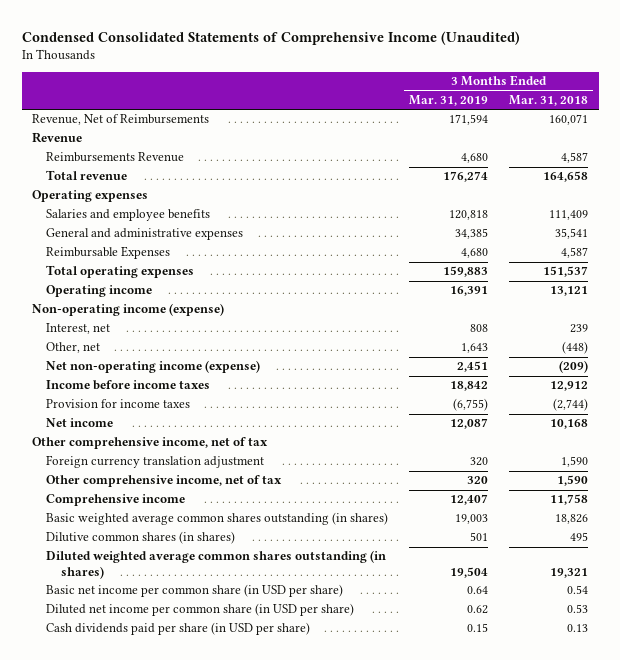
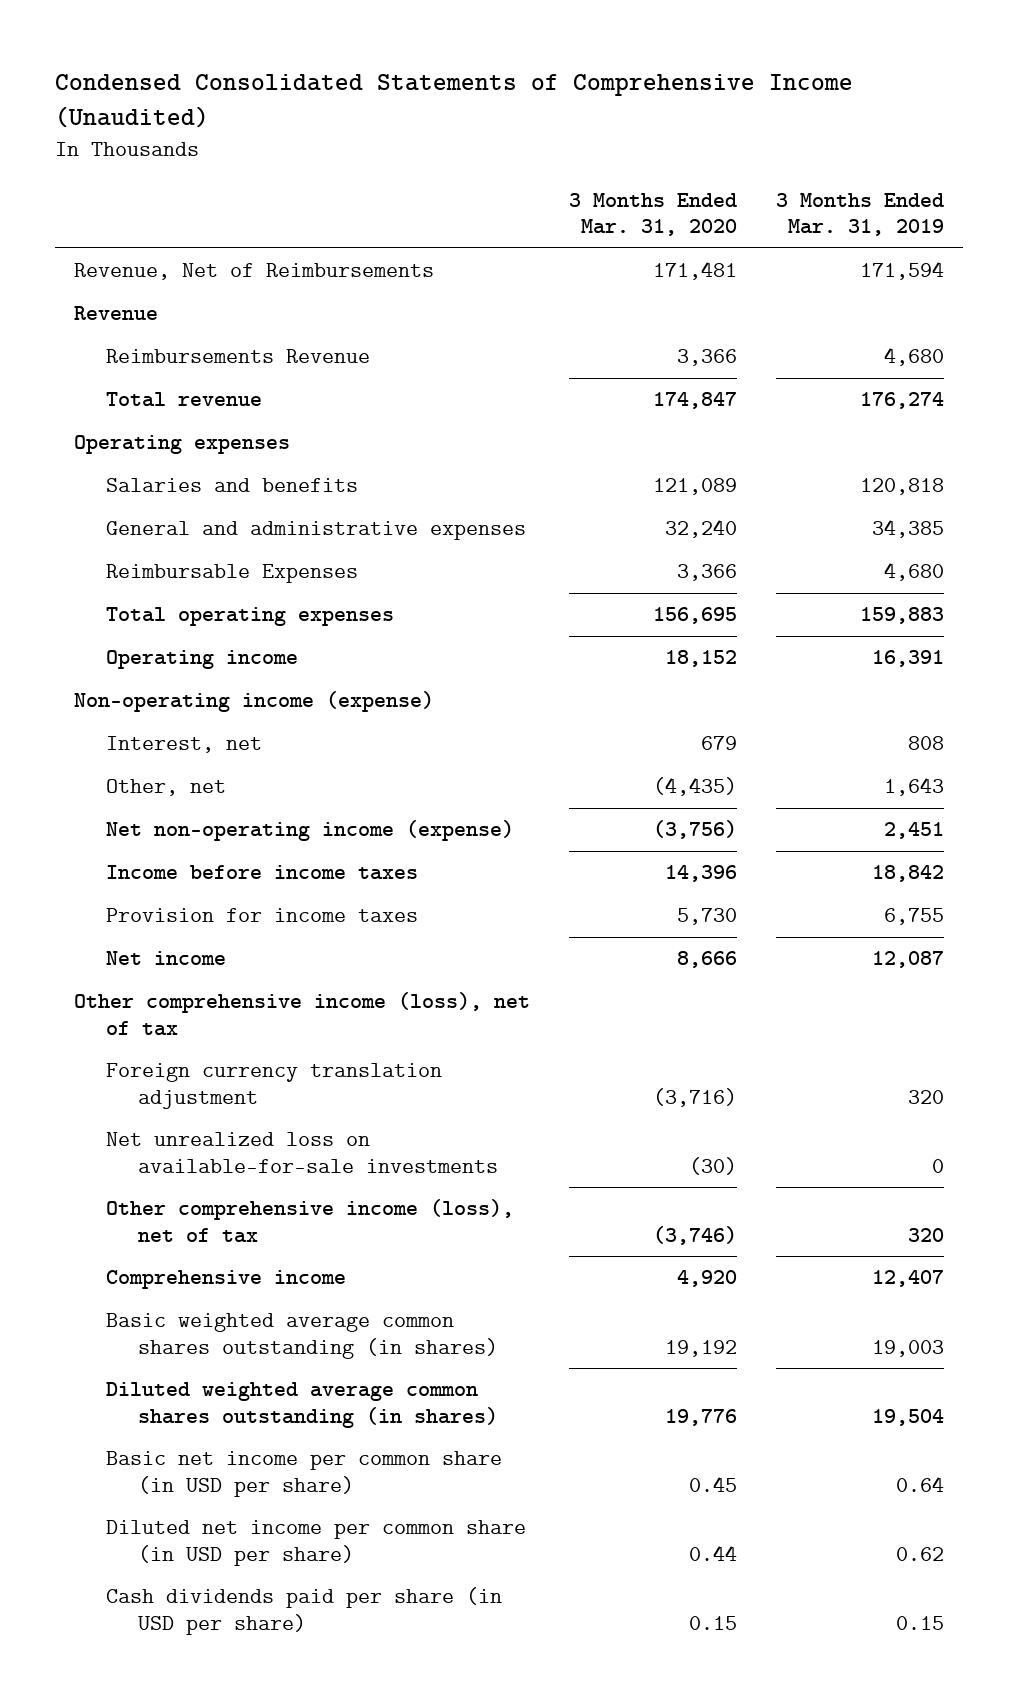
[509,94,589,106] Mar. 31, 2018 -> none
none -> [568,192,737,236] 3 Months Ended Mar. 31, 2020
[46,209,211,222] Salaries and employee benefits -> [105,478,358,493] Salaries and benefits
[453,398,489,412] (6,755) -> [883,908,944,926] 6,755
[32,437,269,450] Other comprehensive income, net of tax -> [73,992,530,1036] Other comprehensive income (loss), net of tax
none -> [105,1132,498,1173] Net unrealized loss on available-for-sale investments
[46,475,283,488] Other comprehensive income, net of tax -> [105,1199,514,1243] Other comprehensive income (loss), net of tax
[46,531,236,545] Dilutive common shares (in shares) -> none

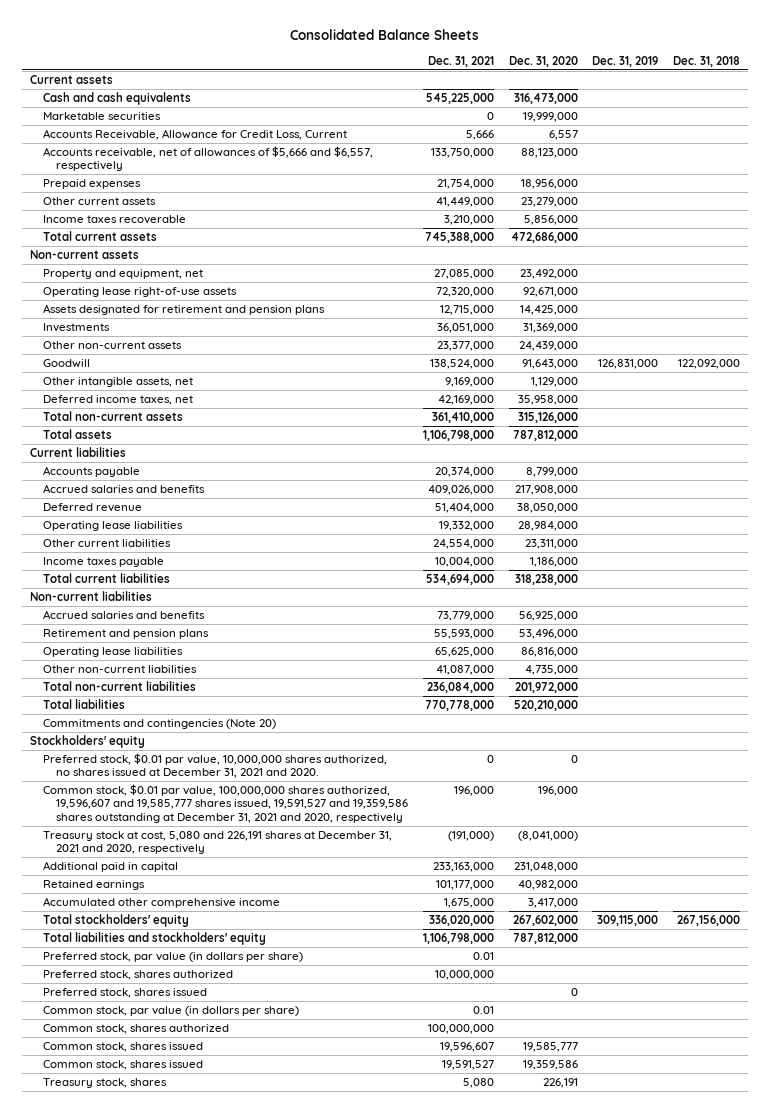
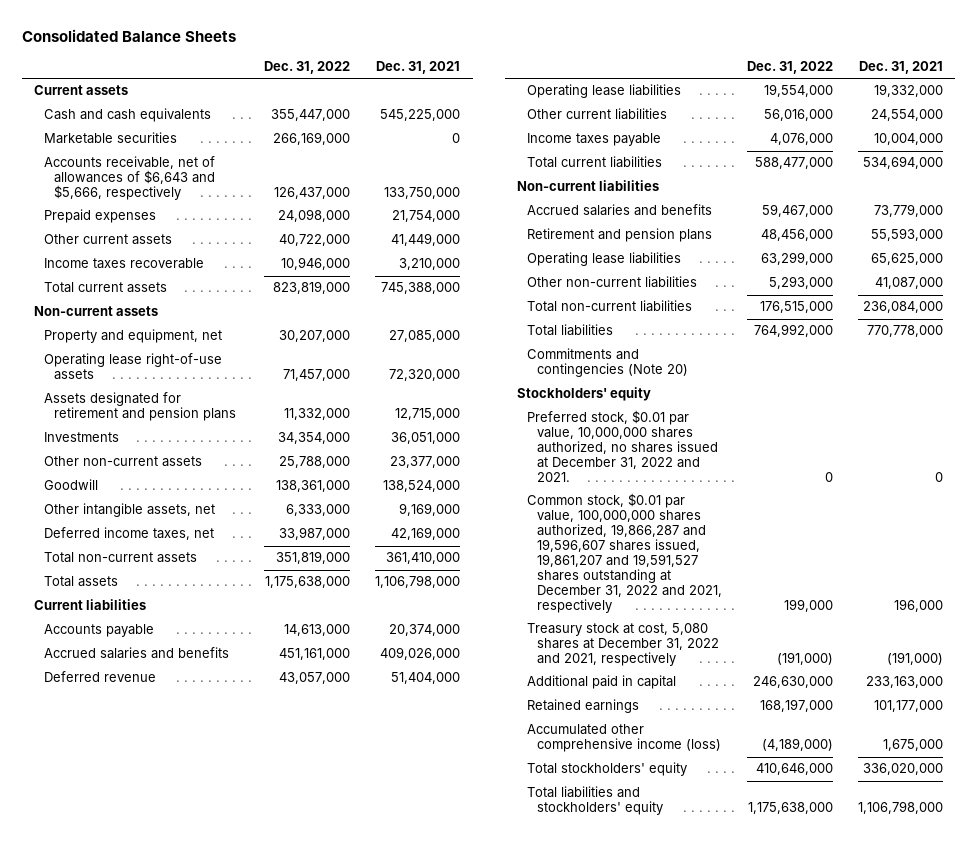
[508,55,578,67] Dec. 31, 2020 -> none
[592,55,659,67] Dec. 31, 2019 -> none
[673,55,741,67] Dec. 31, 2018 -> none
none -> [264,61,351,75] Dec. 31, 2022
[42,128,347,140] Accounts Receivable, Allowance for Credit Loss, Current -> none
[42,145,373,172] Accounts receivable, net of allowances of $5,666 and $6,557, respectively -> [44,156,216,201] Accounts receivable, net of allowances of $6,643 and $5,666, respectively
[42,752,387,779] Preferred stock, $0.01 par value, 10,000,000 shares authorized, no shares issued at December 31, 2021 and 2020. -> [527,410,719,483] Preferred stock, $0.01 par value, 10,000,000 shares authorized, no shares issued at December 31, 2022 and 2021.
[42,783,408,823] Common stock, $0.01 par value, 100,000,000 shares authorized, 19,596,607 and 19,585,777 shares issued, 19,591,527 and 19,359,586 shares outstanding at December 31, 2021 and 2020, respectively -> [527,493,723,613] Common stock, $0.01 par value, 100,000,000 shares authorized, 19,866,287 and 19,596,607 shares issued, 19,861,207 and 19,591,527 shares outstanding at December 31, 2022 and 2021, respectively
[42,830,392,855] Treasury stock at cost, 5,080 and 226,191 shares at December 31, 2021 and 2020, respectively -> [527,623,720,667] Treasury stock at cost, 5,080 shares at December 31, 2022 and 2021, respectively
[42,896,280,908] Accumulated other comprehensive income -> [527,724,722,753] Accumulated other comprehensive income (loss)
[42,951,303,962] Preferred stock, par value (in dollars per share) -> none
[42,969,233,980] Preferred stock, shares authorized -> none
[42,987,207,998] Preferred stock, shares issued -> none
[42,1005,299,1016] Common stock, par value (in dollars per share) -> none
[42,1023,229,1034] Common stock, shares authorized -> none
[42,1041,203,1052] Common stock, shares issued -> none
[42,1059,203,1070] Common stock, shares issued -> none
[42,1077,167,1088] Treasury stock, shares -> none

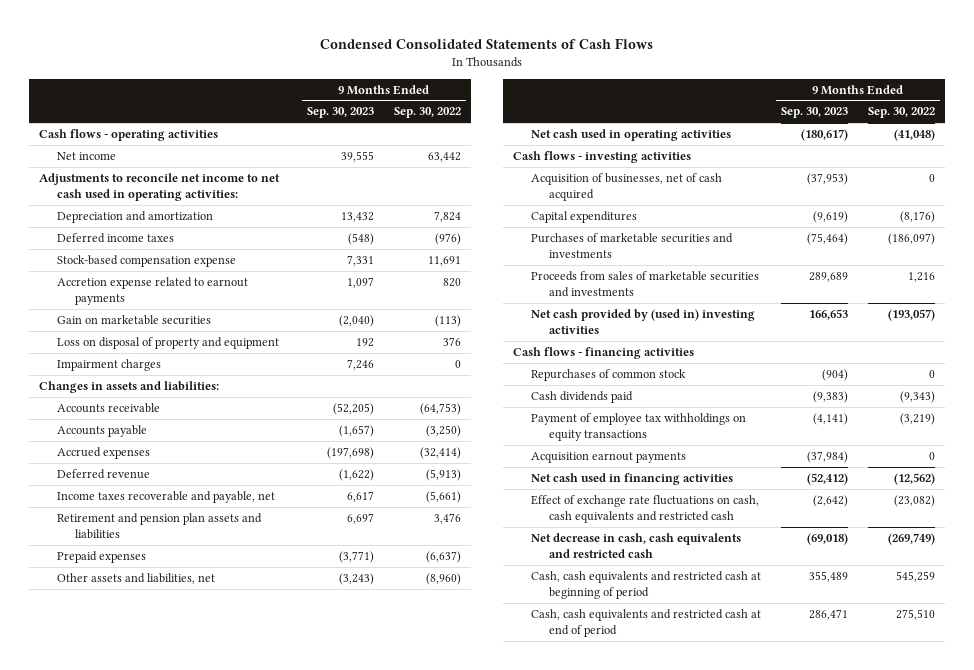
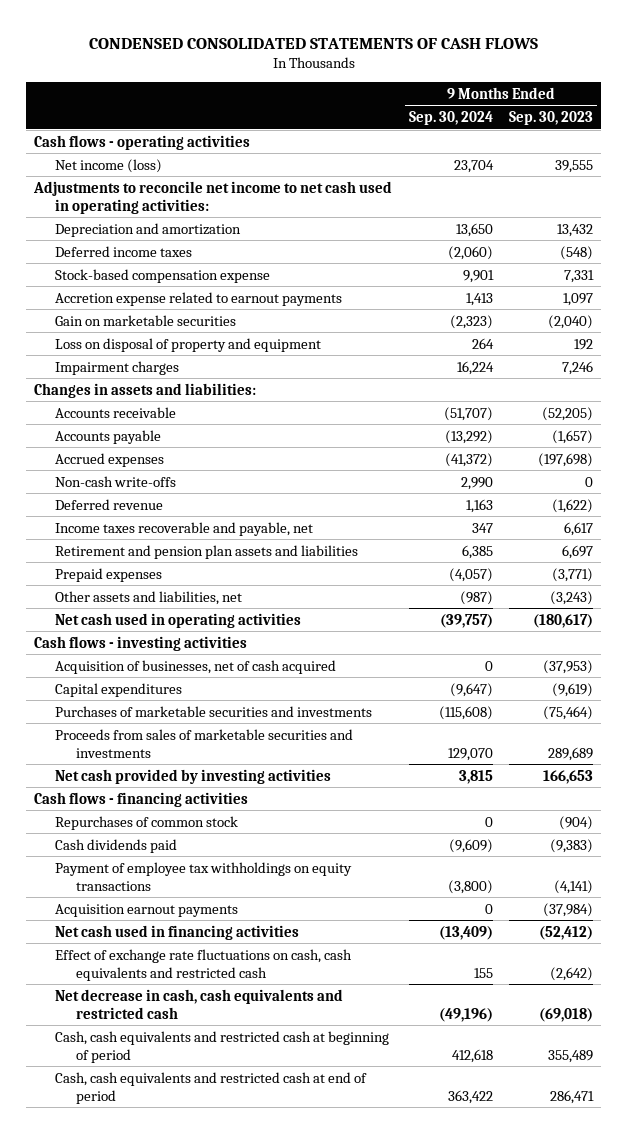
[320,37,654,49] Condensed Consolidated Statements of Cash Flows -> [88,37,538,49] CONDENSED CONSOLIDATED STATEMENTS OF CASH FLOWS
[394,107,462,119] Sep. 30, 2022 -> none
none -> [408,111,493,126] Sep. 30, 2024
[57,152,117,161] Net income -> [55,158,163,173] Net income (loss)
none -> [55,475,177,487] Non-cash write-offs
[530,309,755,335] Net cash provided by (used in) investing activities -> [55,768,332,784] Net cash provided by investing activities

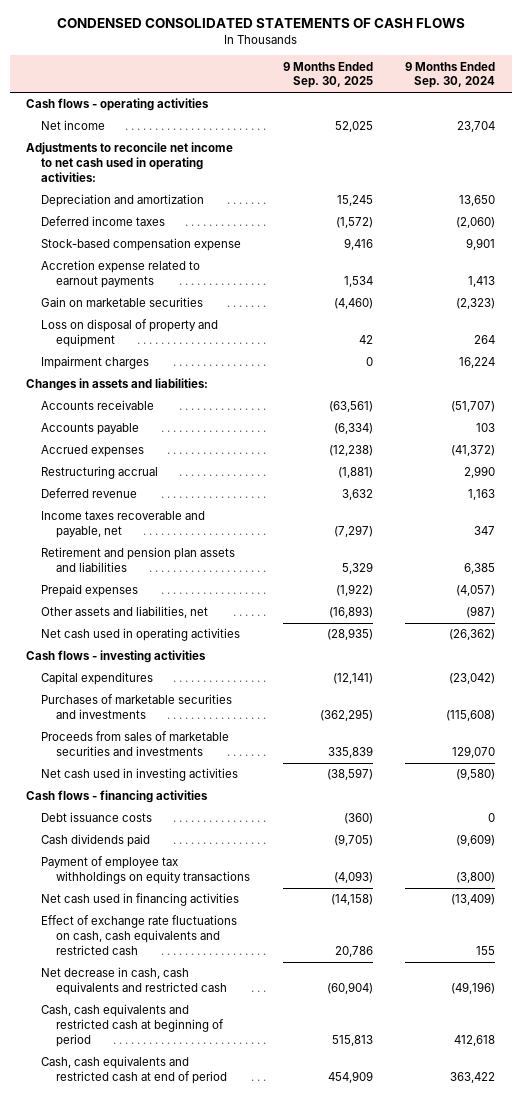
[508,111,593,126] Sep. 30, 2023 -> none
none -> [282,61,373,89] 9 Months Ended Sep. 30, 2025
[55,158,163,173] Net income (loss) -> [41,120,106,131] Net income
[444,429,493,444] (13,292) -> [476,423,496,433] 103
[55,475,177,487] Non-cash write-offs -> [41,466,159,480] Restructuring accrual
[439,613,493,628] (39,757) -> [449,629,496,641] (26,362)
[55,659,337,674] Acquisition of businesses, net of cash acquired -> none
[449,682,493,697] (9,647) -> [449,673,496,685] (23,042)
[55,768,332,784] Net cash provided by investing activities -> [41,768,239,782] Net cash used in investing activities
[458,769,493,784] 3,815 -> [456,768,496,781] (9,580)
[55,815,239,830] Repurchases of common stock -> none
none -> [41,812,153,823] Debt issuance costs
[55,903,239,917] Acquisition earnout payments -> none

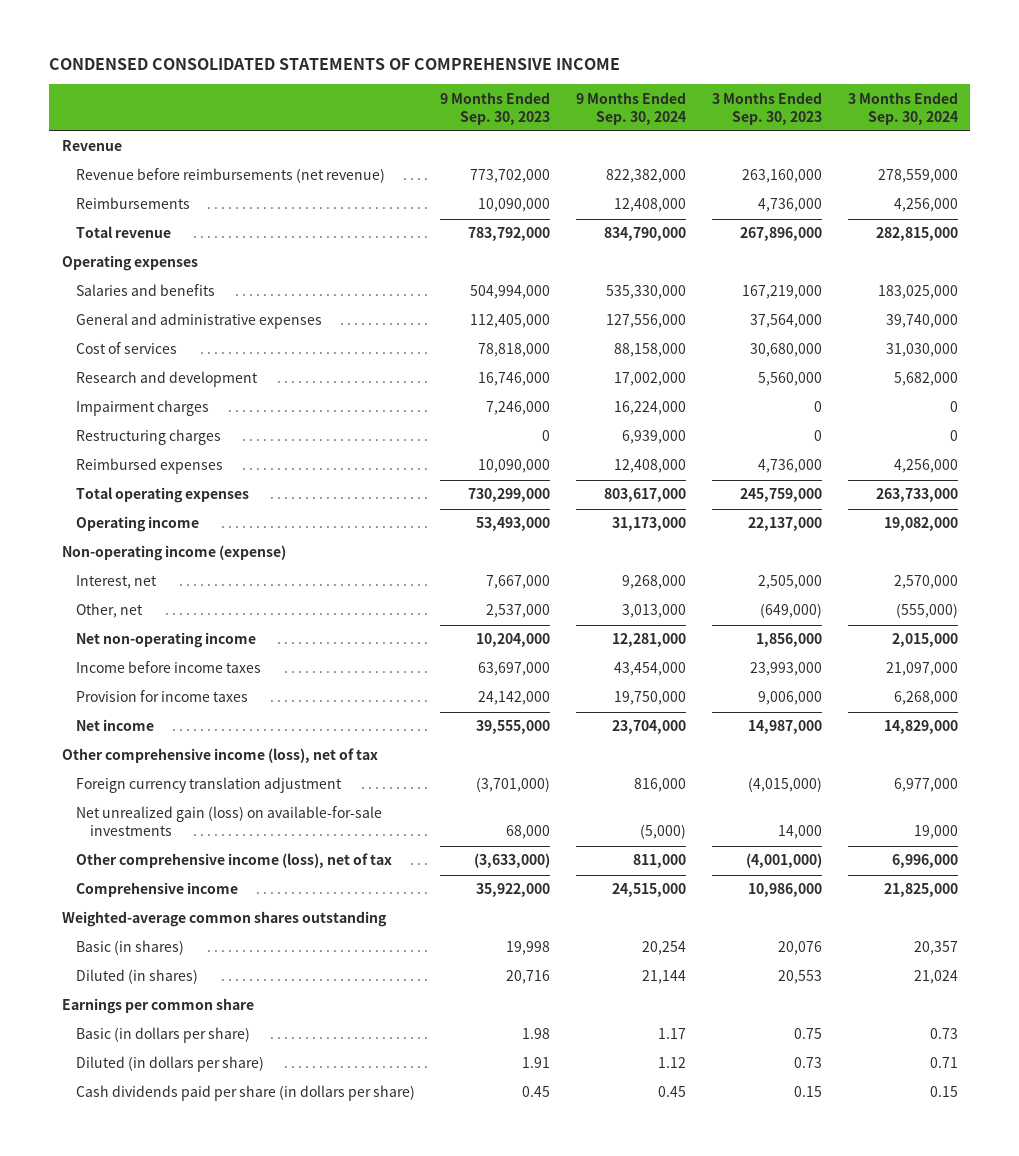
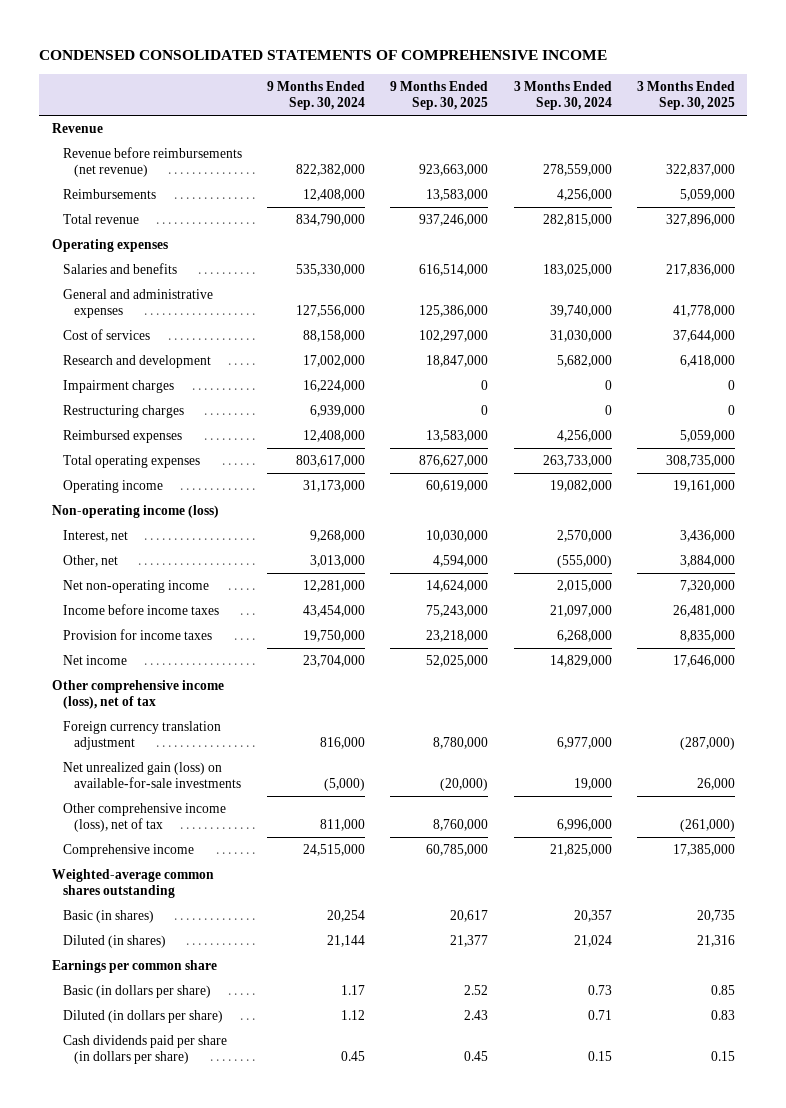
[440,91,551,125] 9 Months Ended Sep. 30, 2023 -> none
[711,91,822,125] 3 Months Ended Sep. 30, 2023 -> none
none -> [390,80,489,111] 9 Months Ended Sep. 30, 2025
none -> [636,80,735,111] 3 Months Ended Sep. 30, 2025
[61,545,286,562] Non-operating income (expense) -> [51,504,219,518] Non-operating income (loss)

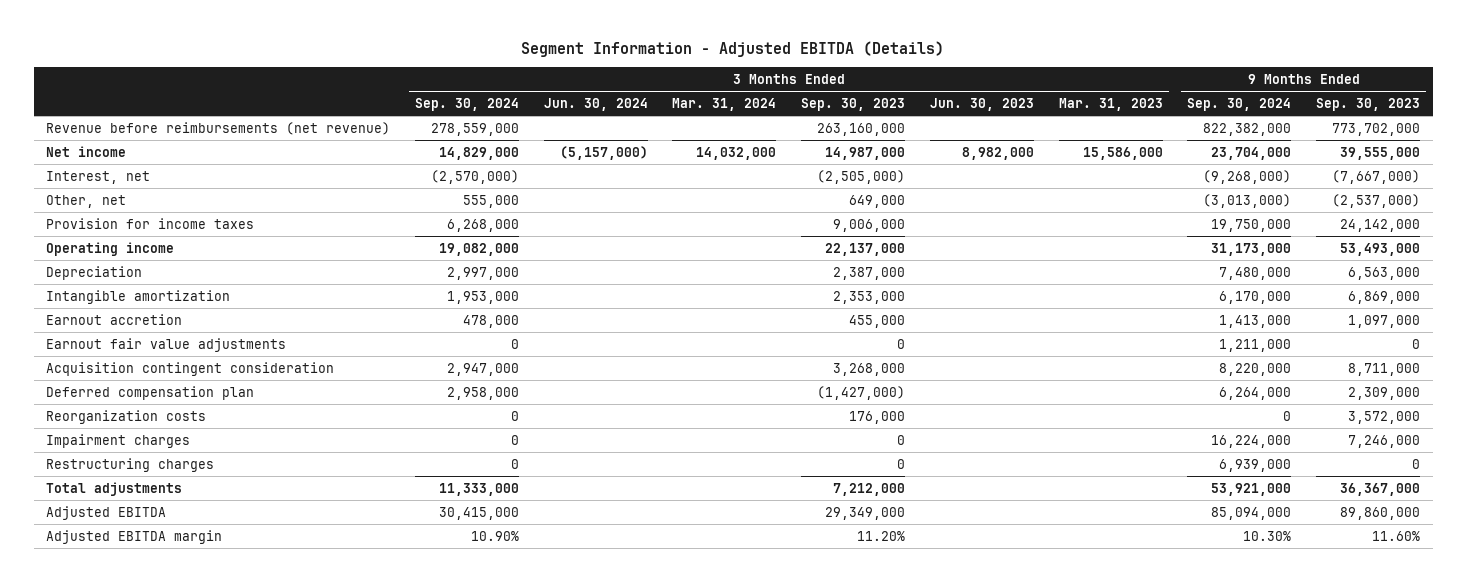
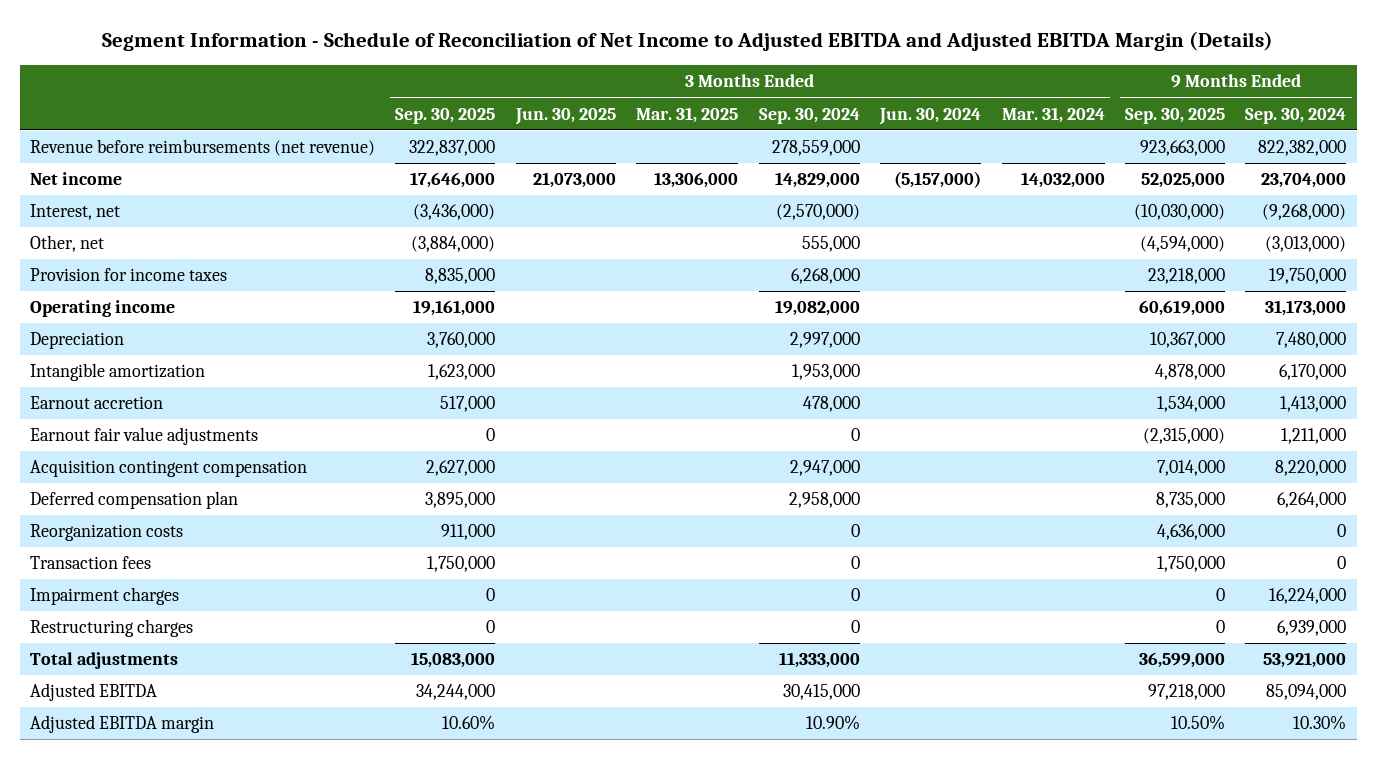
[521,41,945,58] Segment Information - Adjusted EBITDA (Details) -> [102,31,1274,52] Segment Information - Schedule of Reconciliation of Net Income to Adjusted EBITDA and Adjusted EBITDA Margin (Details)
[801,97,906,111] Sep. 30, 2023 -> none
[929,97,1034,111] Jun. 30, 2023 -> none
[1058,97,1163,111] Mar. 31, 2023 -> none
[1316,97,1421,111] Sep. 30, 2023 -> none
none -> [395,107,496,124] Sep. 30, 2025
none -> [514,107,616,125] Jun. 30, 2025
none -> [636,106,739,123] Mar. 31, 2025
none -> [1125,107,1226,124] Sep. 30, 2025
[46,361,335,376] Acquisition contingent consideration -> [29,460,307,478] Acquisition contingent compensation
none -> [29,556,151,570] Transaction fees

